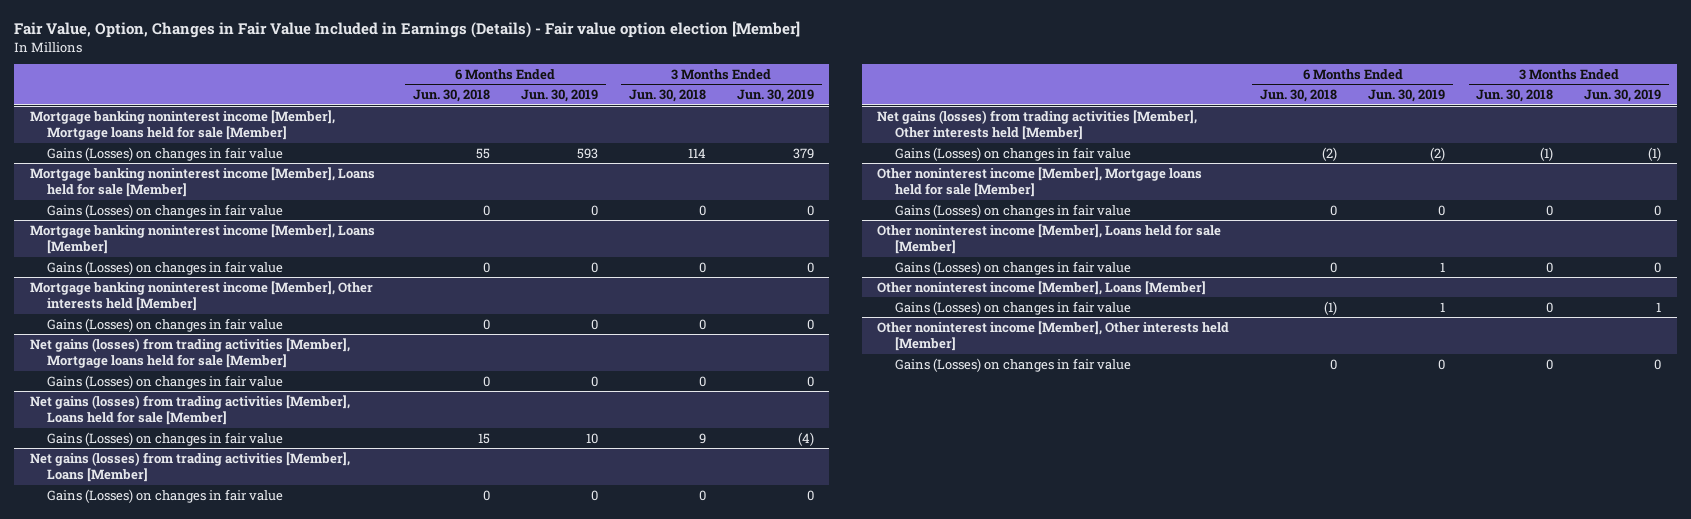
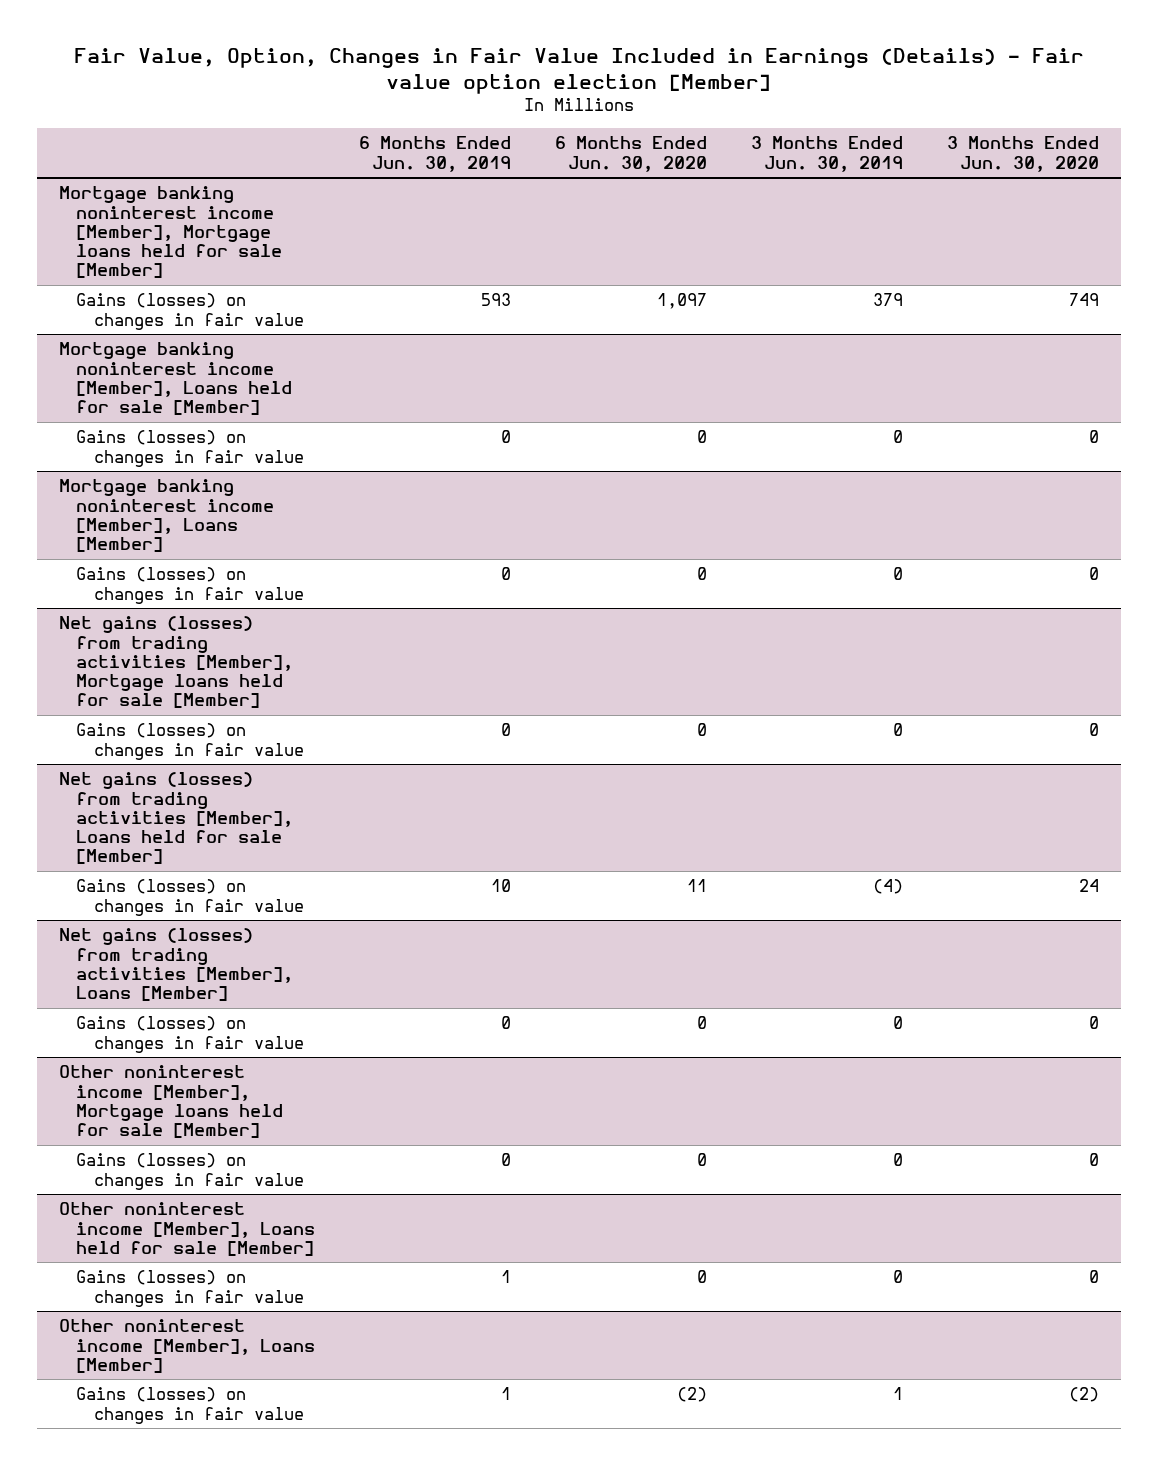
[412,89,490,103] Jun. 30, 2018 -> none
[628,89,706,103] Jun. 30, 2018 -> none
none -> [555,136,708,172] 6 Months Ended Jun. 30, 2020
none -> [947,136,1100,172] 3 Months Ended Jun. 30, 2020
[47,146,284,161] Gains (Losses) on changes in fair value -> [76,293,304,330] Gains (losses) on changes in fair value
[47,203,284,218] Gains (Losses) on changes in fair value -> [76,430,304,467] Gains (losses) on changes in fair value
[29,280,373,312] Mortgage banking noninterest income [Member], Other interests held [Member] -> none
[47,317,284,332] Gains (Losses) on changes in fair value -> none
[47,260,284,275] Gains (Losses) on changes in fair value -> [76,567,304,604] Gains (losses) on changes in fair value
[47,374,284,389] Gains (Losses) on changes in fair value -> [76,723,304,760] Gains (losses) on changes in fair value
[47,431,284,446] Gains (Losses) on changes in fair value -> [76,879,304,916] Gains (losses) on changes in fair value
[877,109,1198,141] Net gains (losses) from trading activities [Member], Other interests held [Member] -> none
[894,146,1131,161] Gains (Losses) on changes in fair value -> none
[47,488,284,503] Gains (Losses) on changes in fair value -> [76,1016,304,1053] Gains (losses) on changes in fair value
[894,203,1131,218] Gains (Losses) on changes in fair value -> [76,1153,304,1190] Gains (losses) on changes in fair value
[894,260,1131,275] Gains (Losses) on changes in fair value -> [76,1270,304,1307] Gains (losses) on changes in fair value
[877,320,1230,352] Other noninterest income [Member], Other interests held [Member] -> none
[894,357,1131,372] Gains (Losses) on changes in fair value -> none
[894,300,1131,315] Gains (Losses) on changes in fair value -> [76,1387,304,1424] Gains (losses) on changes in fair value

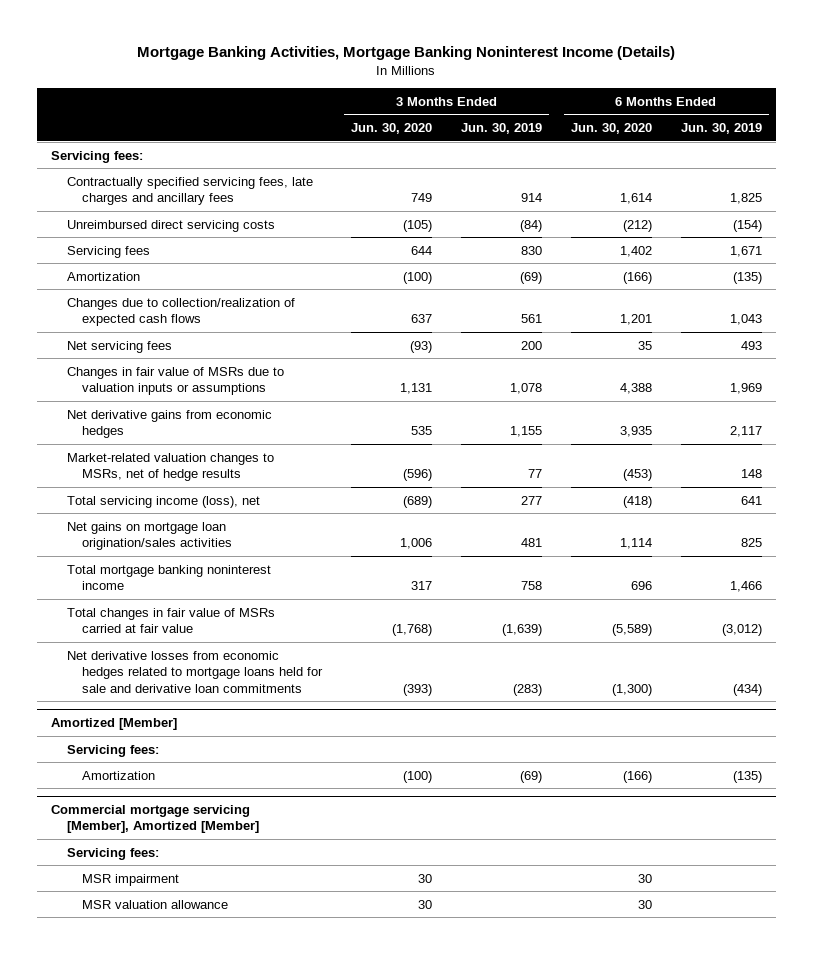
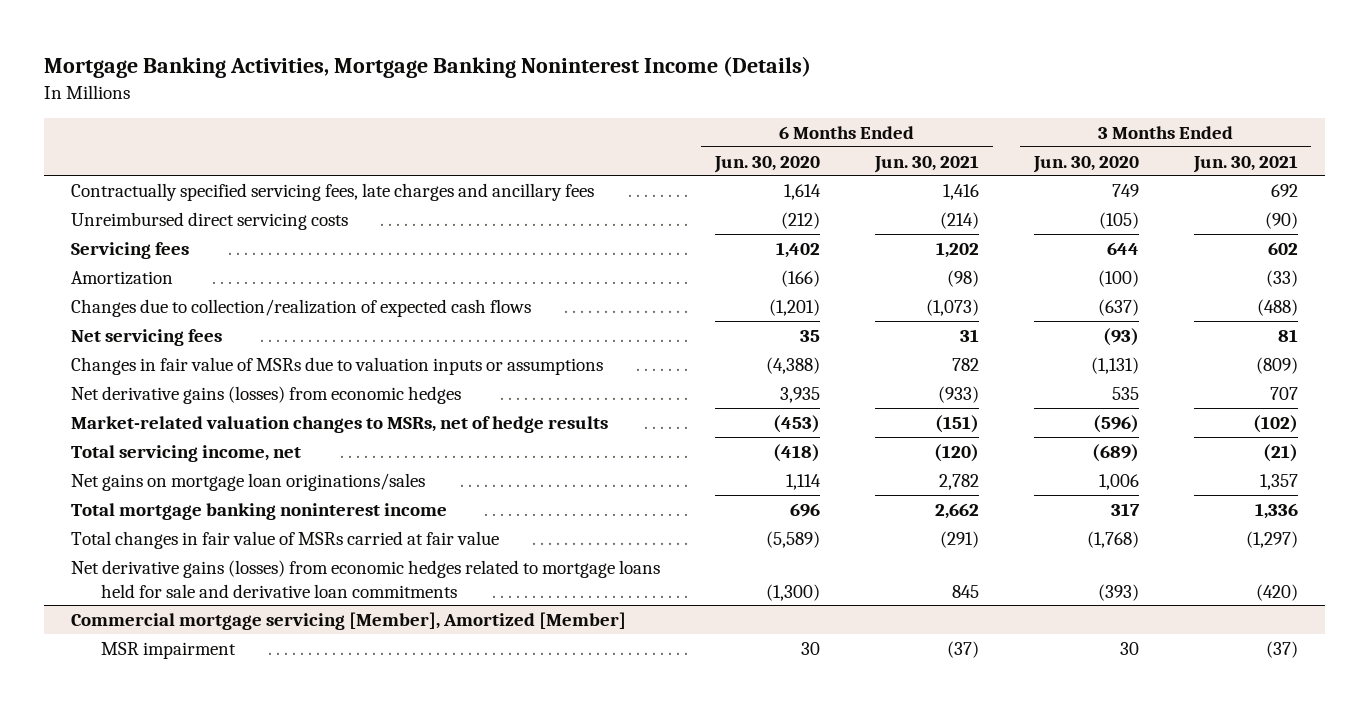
[461,123,543,135] Jun. 30, 2019 -> none
[680,123,762,135] Jun. 30, 2019 -> none
none -> [873,154,979,173] Jun. 30, 2021
none -> [1192,154,1298,173] Jun. 30, 2021
[51,150,144,163] Servicing fees: -> none
[411,314,433,324] 637 -> [1097,298,1139,316] (637)
[619,314,652,326] 1,201 -> [769,298,821,316] (1,201)
[400,383,433,395] 1,131 -> [1090,356,1139,374] (1,131)
[619,383,652,395] 4,388 -> [766,356,821,374] (4,388)
[66,409,272,439] Net derivative gains from economic hedges -> [71,385,462,404] Net derivative gains (losses) from economic hedges
[66,495,260,508] Total servicing income (loss), net -> [71,444,302,462] Total servicing income, net
[66,521,233,551] Net gains on mortgage loan origination/sales activities -> [71,472,426,491] Net gains on mortgage loan originations/sales
[51,717,178,730] Amortized [Member] -> none
[66,744,159,757] Servicing fees: -> none
[82,770,156,780] Amortization -> none
[66,650,324,693] Net derivative losses from economic hedges related to mortgage loans held for sale and derivative loan commitments -> [71,559,661,598] Net derivative gains (losses) from economic hedges related to mortgage loans held for sale and derivative loan commitments
[66,847,159,860] Servicing fees: -> none
[82,899,229,909] MSR valuation allowance -> none

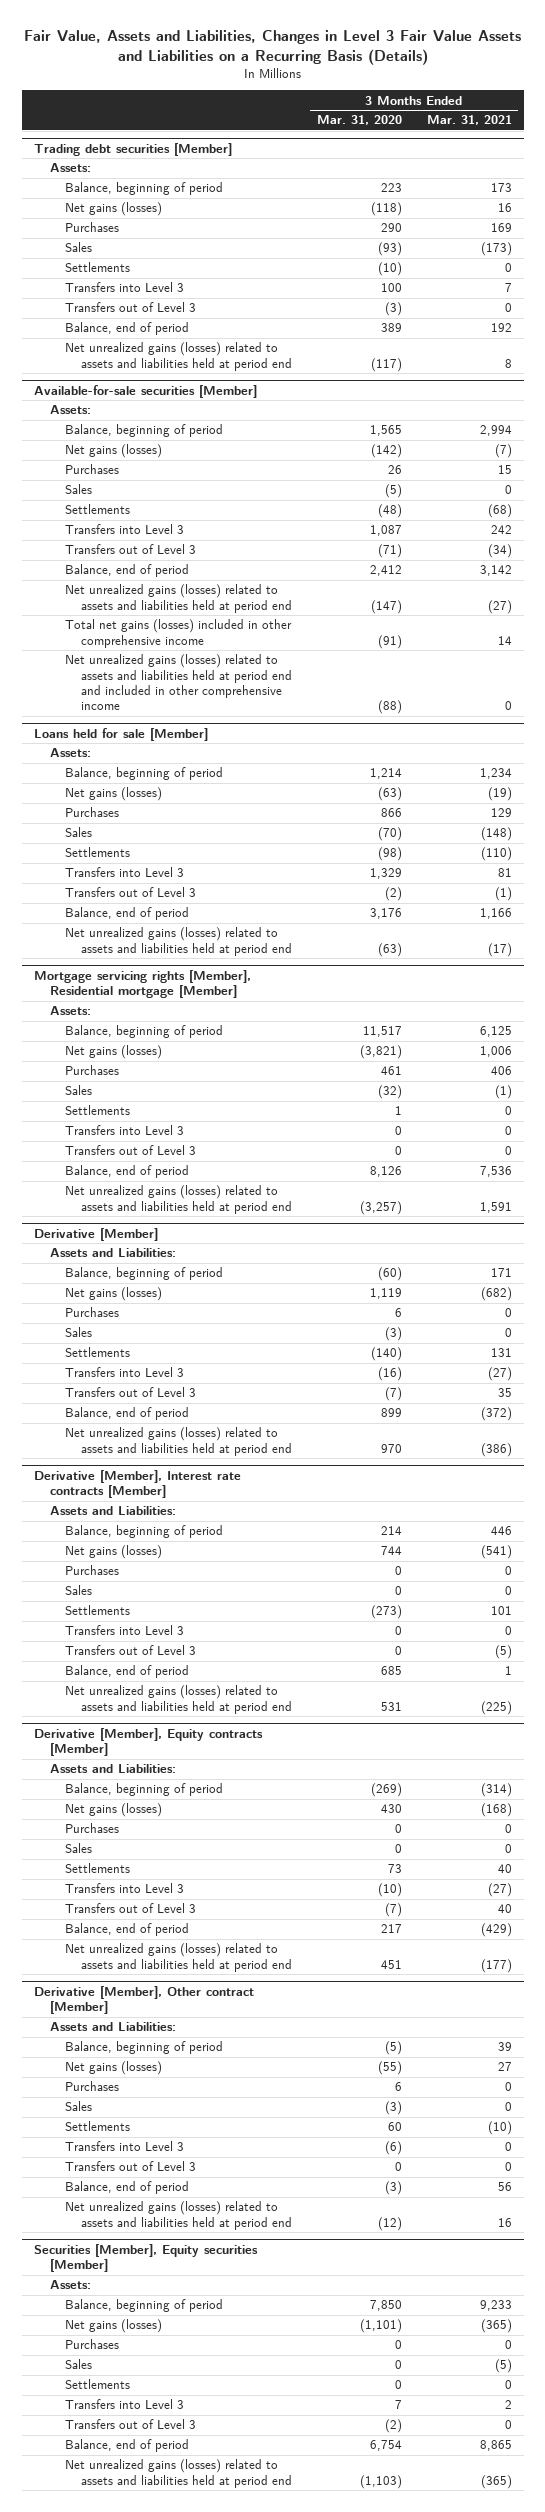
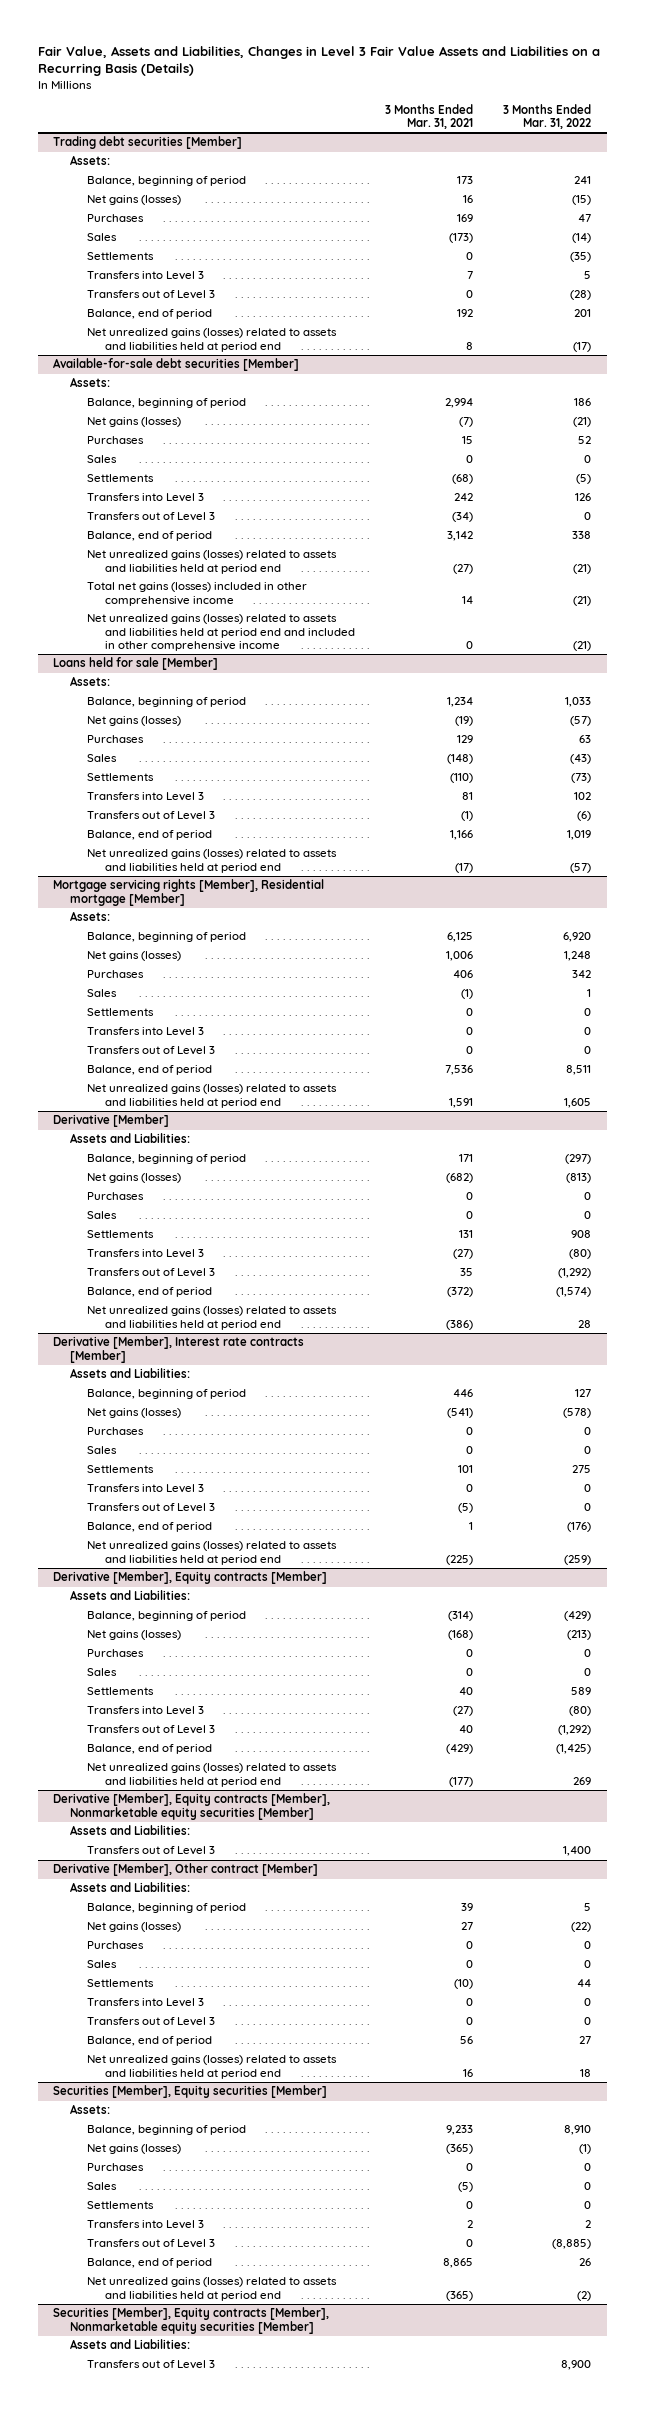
[316,115,402,126] Mar. 31, 2020 -> none
none -> [503,103,592,129] 3 Months Ended Mar. 31, 2022
[33,384,257,398] Available-for-sale securities [Member] -> [53,358,300,372] Available-for-sale debt securities [Member]
none -> [53,1793,331,1820] Derivative [Member], Equity contracts [Member], Nonmarketable equity securities [Member]
none -> [70,1825,191,1836] Assets and Liabilities:
none -> [87,1846,216,1856] Transfers out of Level 3
none -> [53,2307,330,2334] Securities [Member], Equity contracts [Member], Nonmarketable equity securities [Member]
none -> [70,2339,191,2350] Assets and Liabilities:
none -> [87,2360,216,2370] Transfers out of Level 3

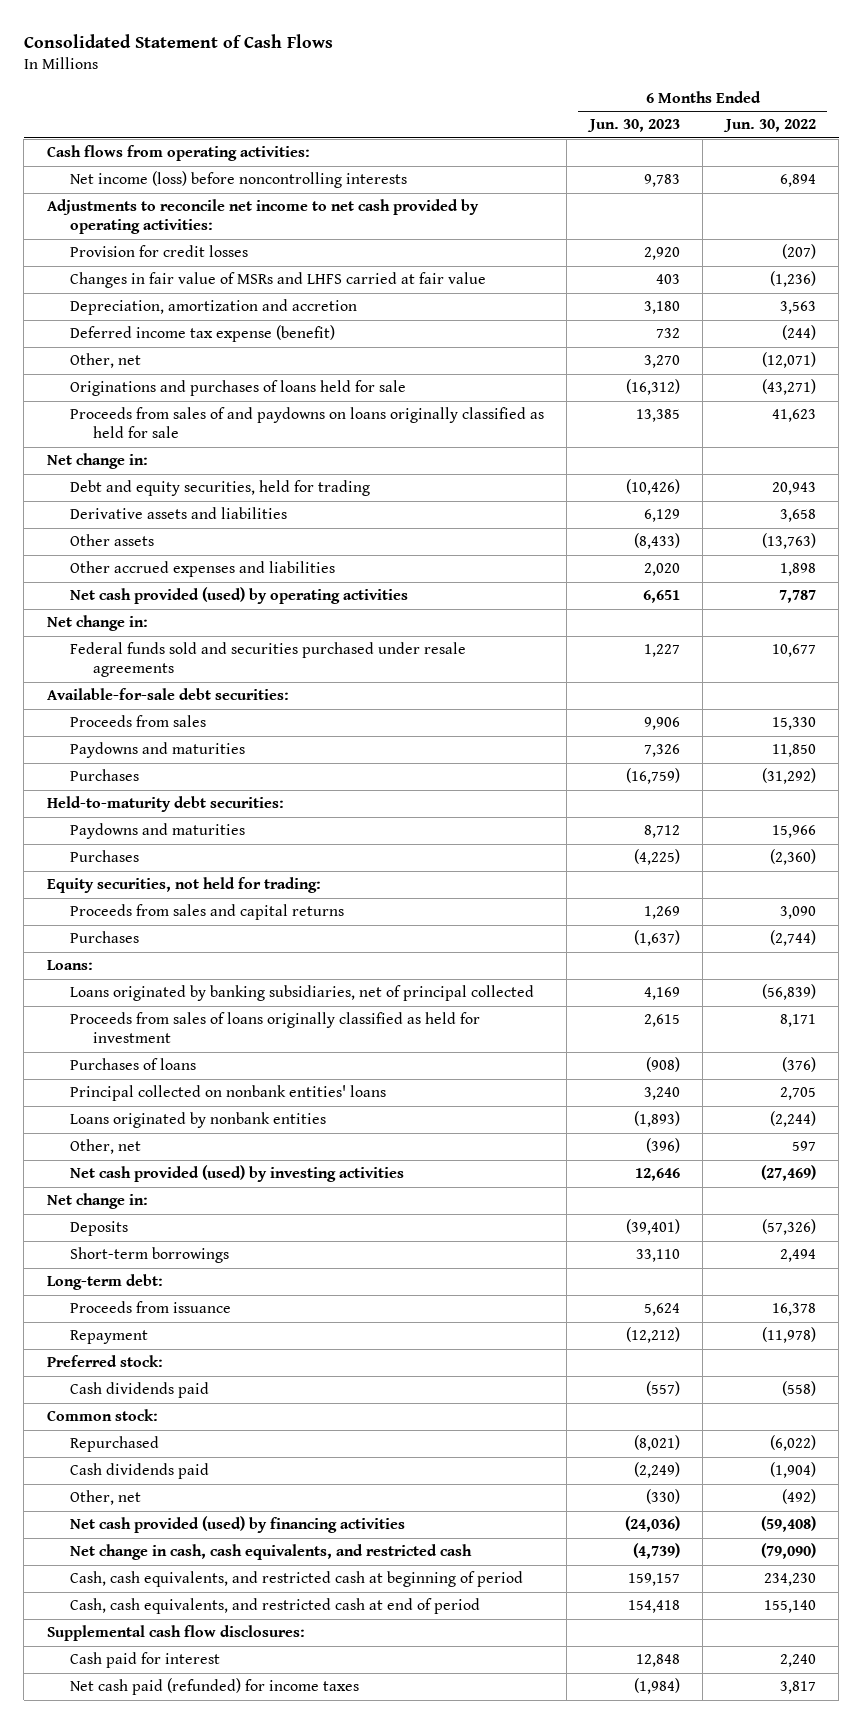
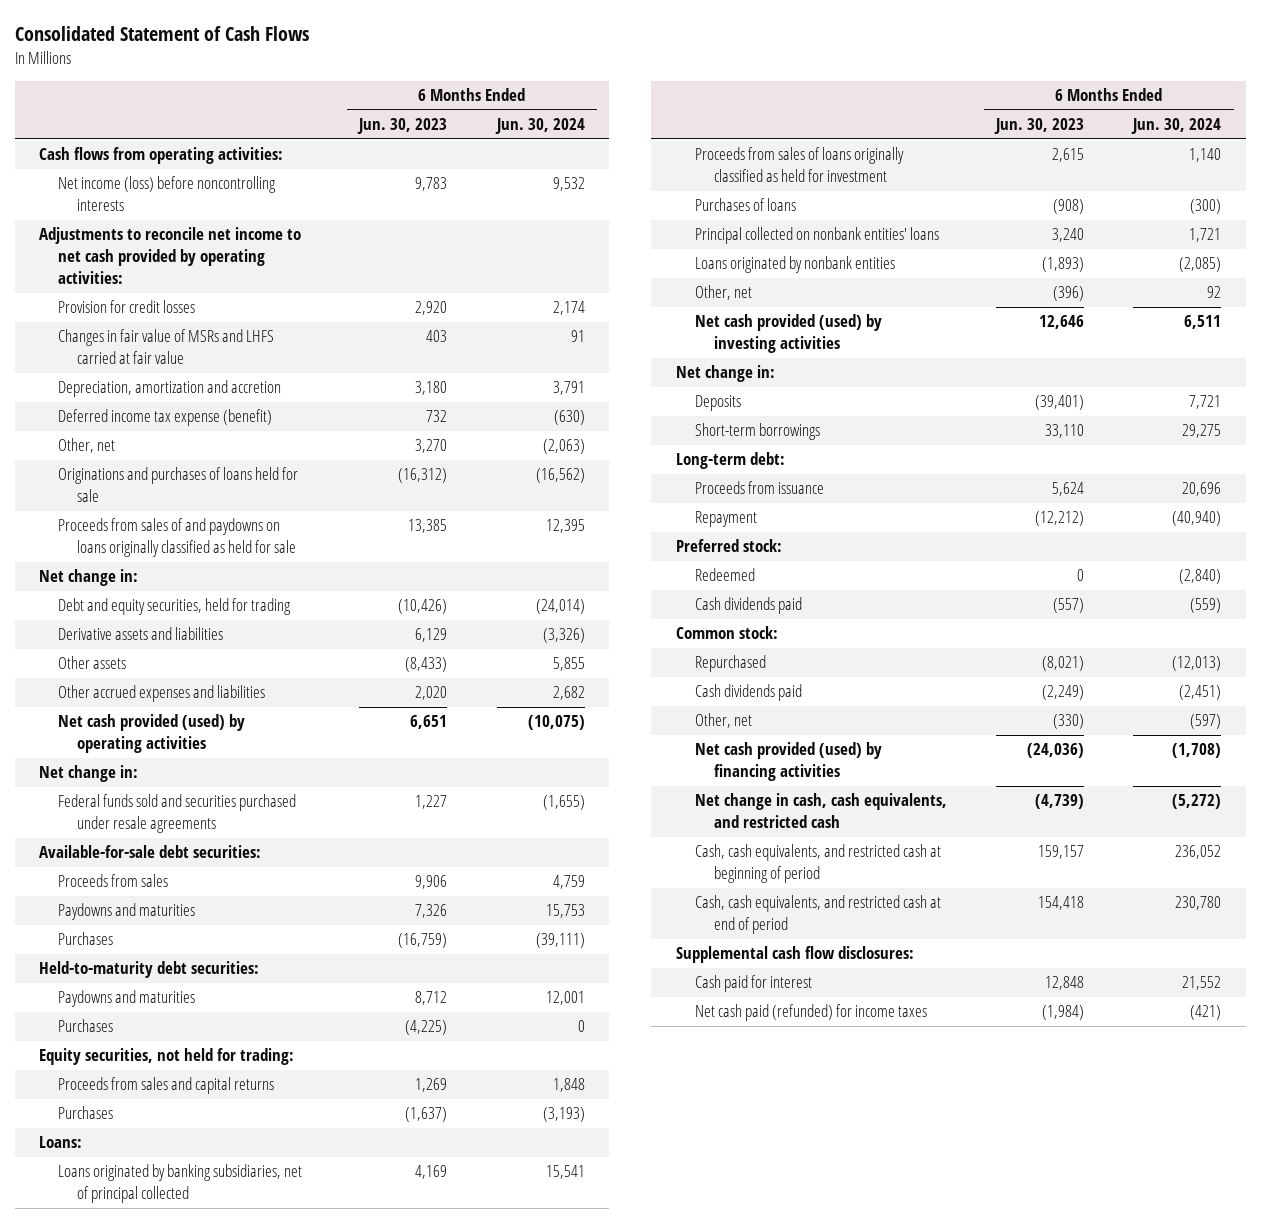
[722,119,816,133] Jun. 30, 2022 -> none
none -> [494,118,585,135] Jun. 30, 2024
none -> [694,568,755,582] Redeemed

